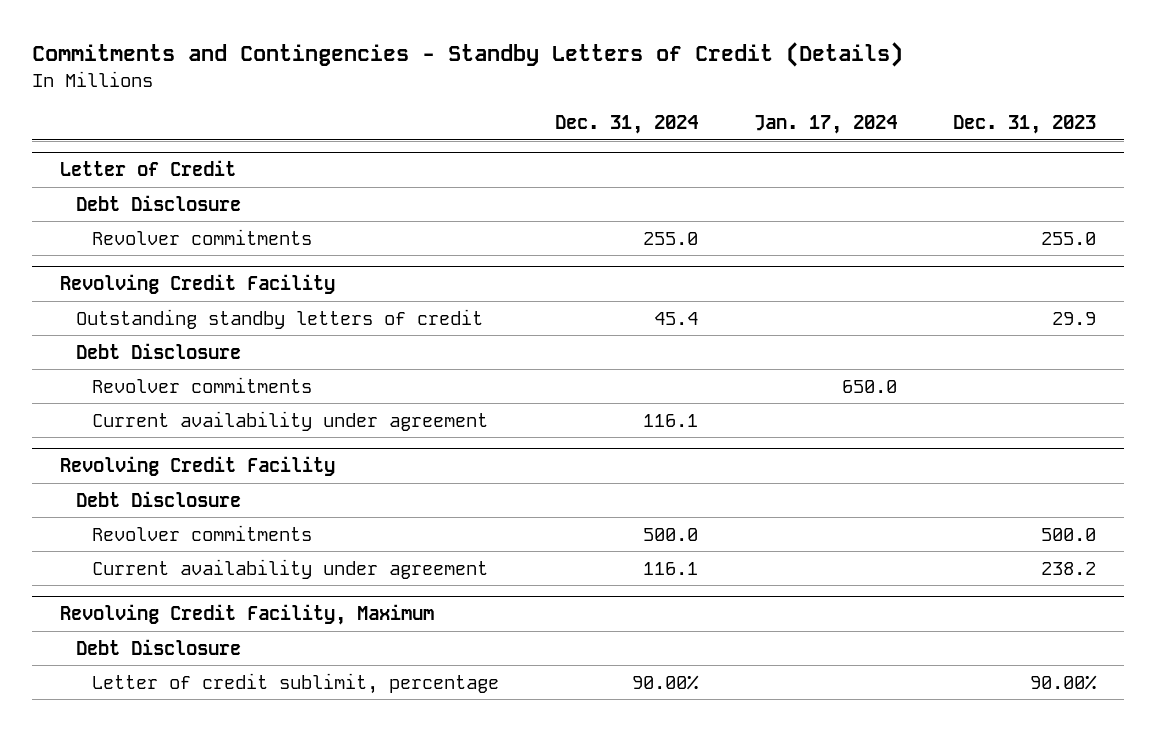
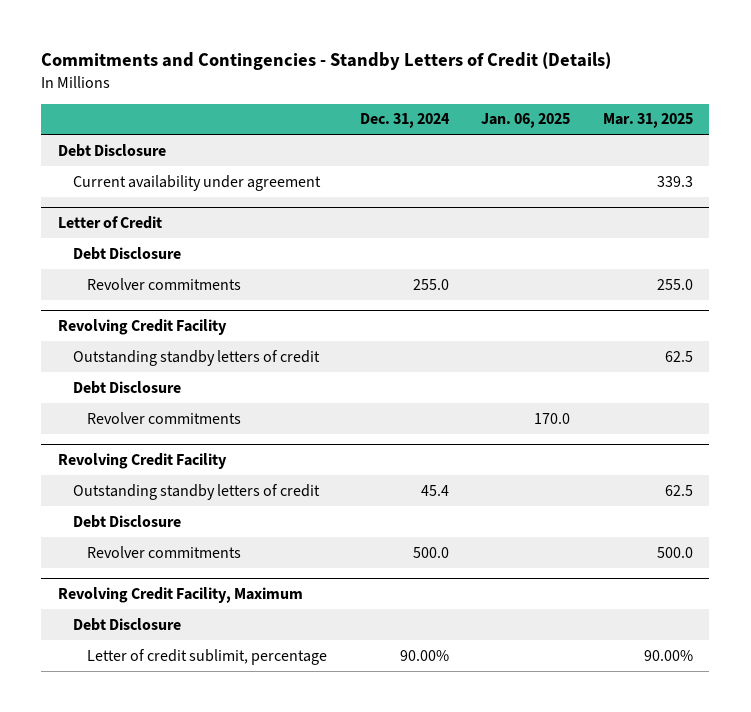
[754,115,898,135] Jan. 17, 2024 -> none
[953,115,1097,135] Dec. 31, 2023 -> none
none -> [481,113,571,129] Jan. 06, 2025
none -> [603,113,694,129] Mar. 31, 2025
none -> [57,143,166,157] Debt Disclosure
none -> [72,174,321,191] Current availability under agreement
none -> [72,349,320,366] Outstanding standby letters of credit
[92,410,489,431] Current availability under agreement -> none
[75,308,483,329] Outstanding standby letters of credit -> [72,483,320,500] Outstanding standby letters of credit
[92,558,489,579] Current availability under agreement -> none

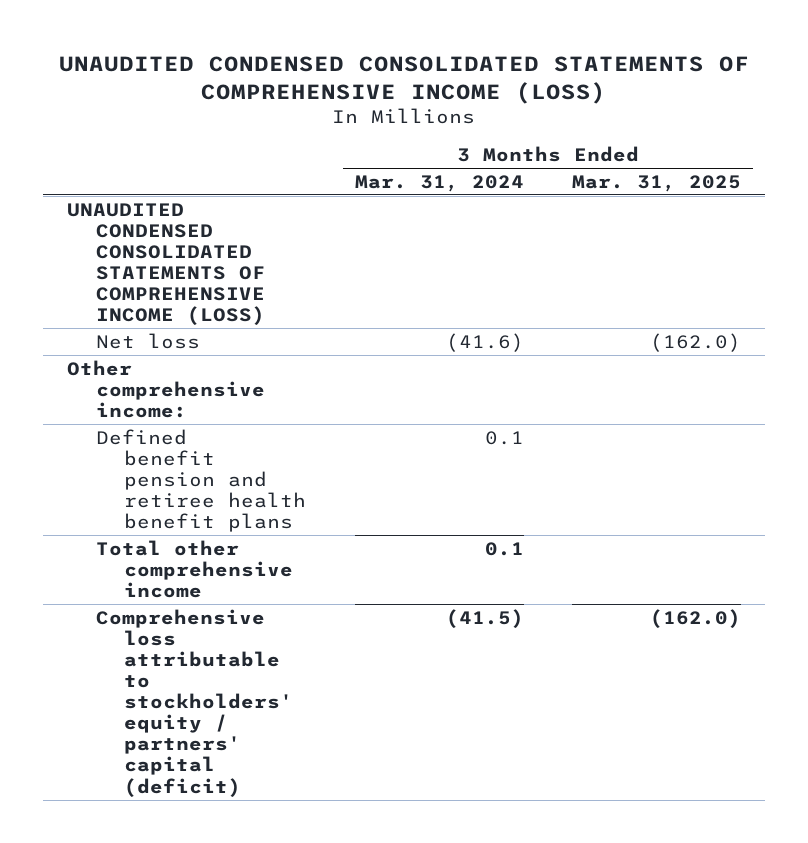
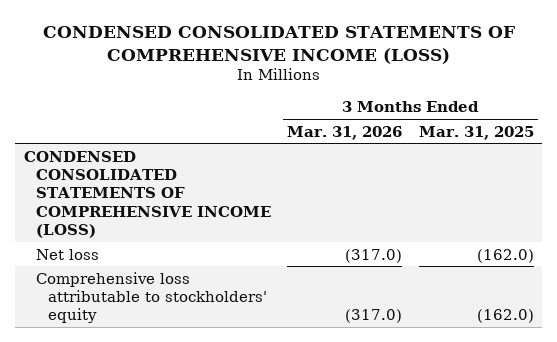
[59,56,750,105] UNAUDITED CONDENSED CONSOLIDATED STATEMENTS OF COMPREHENSIVE INCOME (LOSS) -> [42,25,515,64] CONDENSED CONSOLIDATED STATEMENTS OF COMPREHENSIVE INCOME (LOSS)
[354,174,524,192] Mar. 31, 2024 -> none
none -> [287,125,403,140] Mar. 31, 2026
[67,202,265,326] UNAUDITED CONDENSED CONSOLIDATED STATEMENTS OF COMPREHENSIVE INCOME (LOSS) -> [23,150,271,239] CONDENSED CONSOLIDATED STATEMENTS OF COMPREHENSIVE INCOME (LOSS)
[67,359,265,418] Other comprehensive income: -> none
[95,428,307,533] Defined benefit pension and retiree health benefit plans -> none
[95,539,294,598] Total other comprehensive income -> none
[95,608,294,797] Comprehensive loss attributable to stockholders' equity / partners' capital (deficit) -> [35,271,268,324] Comprehensive loss attributable to stockholders' equity

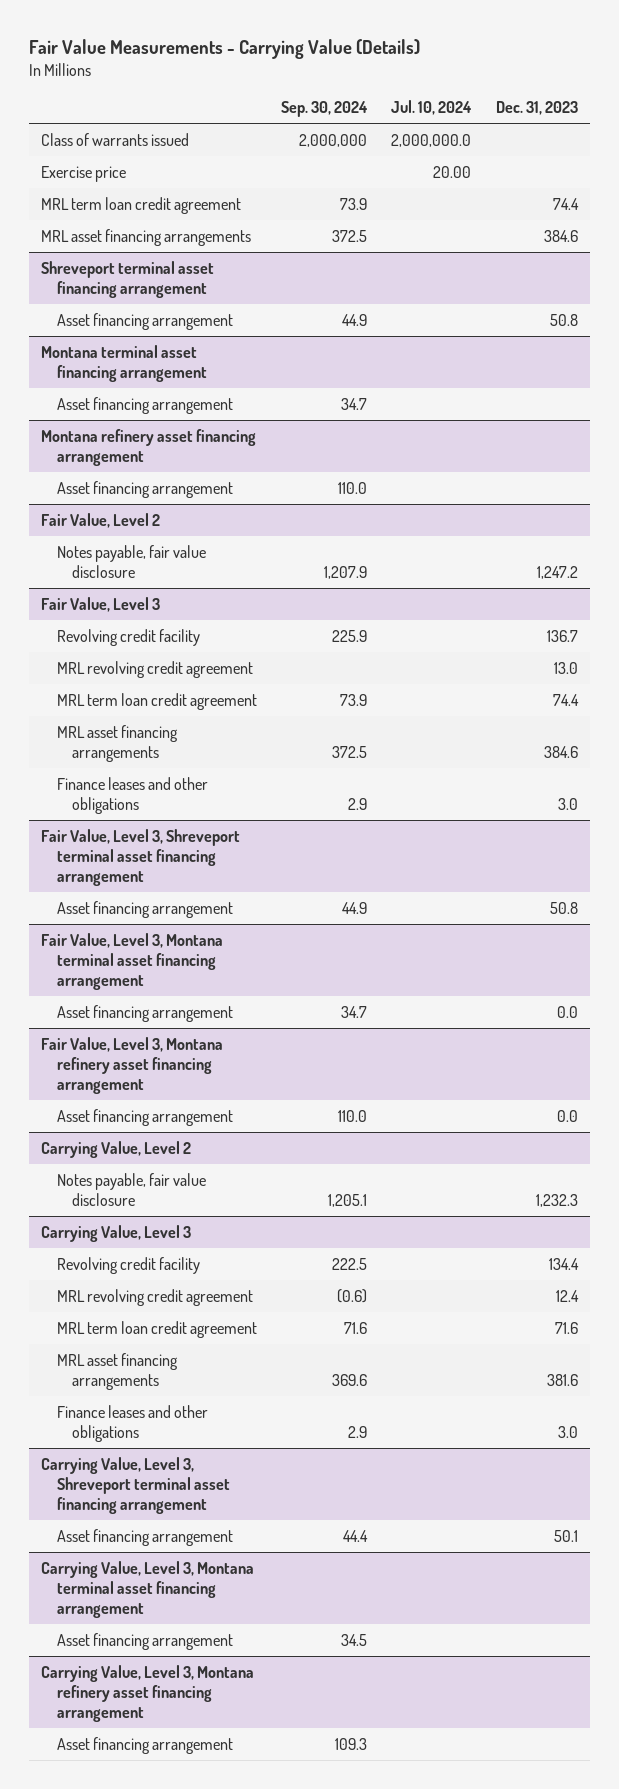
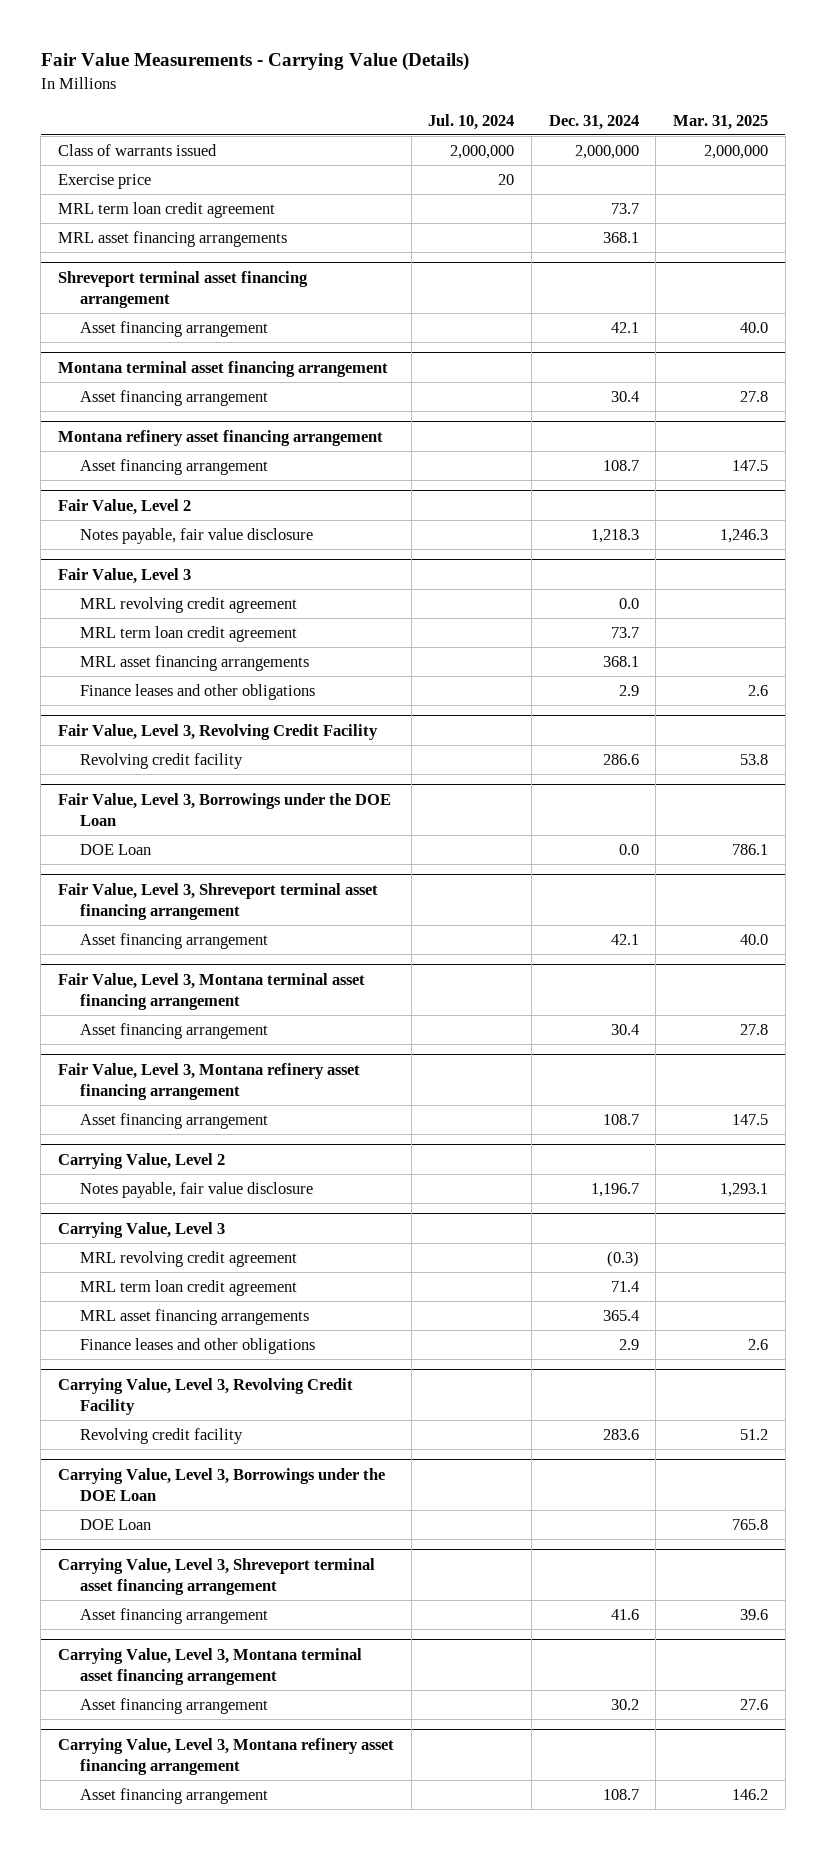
[281,101,369,118] Sep. 30, 2024 -> none
[495,101,578,116] Dec. 31, 2023 -> none
none -> [548,114,639,130] Dec. 31, 2024
none -> [672,114,768,130] Mar. 31, 2025
[391,133,472,147] 2,000,000.0 -> [450,145,515,160] 2,000,000
[433,165,472,178] 20.00 -> [498,174,515,186] 20
[56,628,200,646] Revolving credit facility -> none
none -> [57,723,378,740] Fair Value, Level 3, Revolving Credit Facility
none -> [80,753,244,770] Revolving credit facility
none -> [57,792,391,826] Fair Value, Level 3, Borrowings under the DOE Loan
none -> [80,844,152,856] DOE Loan
[56,1256,200,1274] Revolving credit facility -> none
none -> [57,1377,353,1415] Carrying Value, Level 3, Revolving Credit Facility
none -> [80,1428,244,1445] Revolving credit facility
none -> [57,1467,385,1501] Carrying Value, Level 3, Borrowings under the DOE Loan
none -> [80,1519,152,1531] DOE Loan

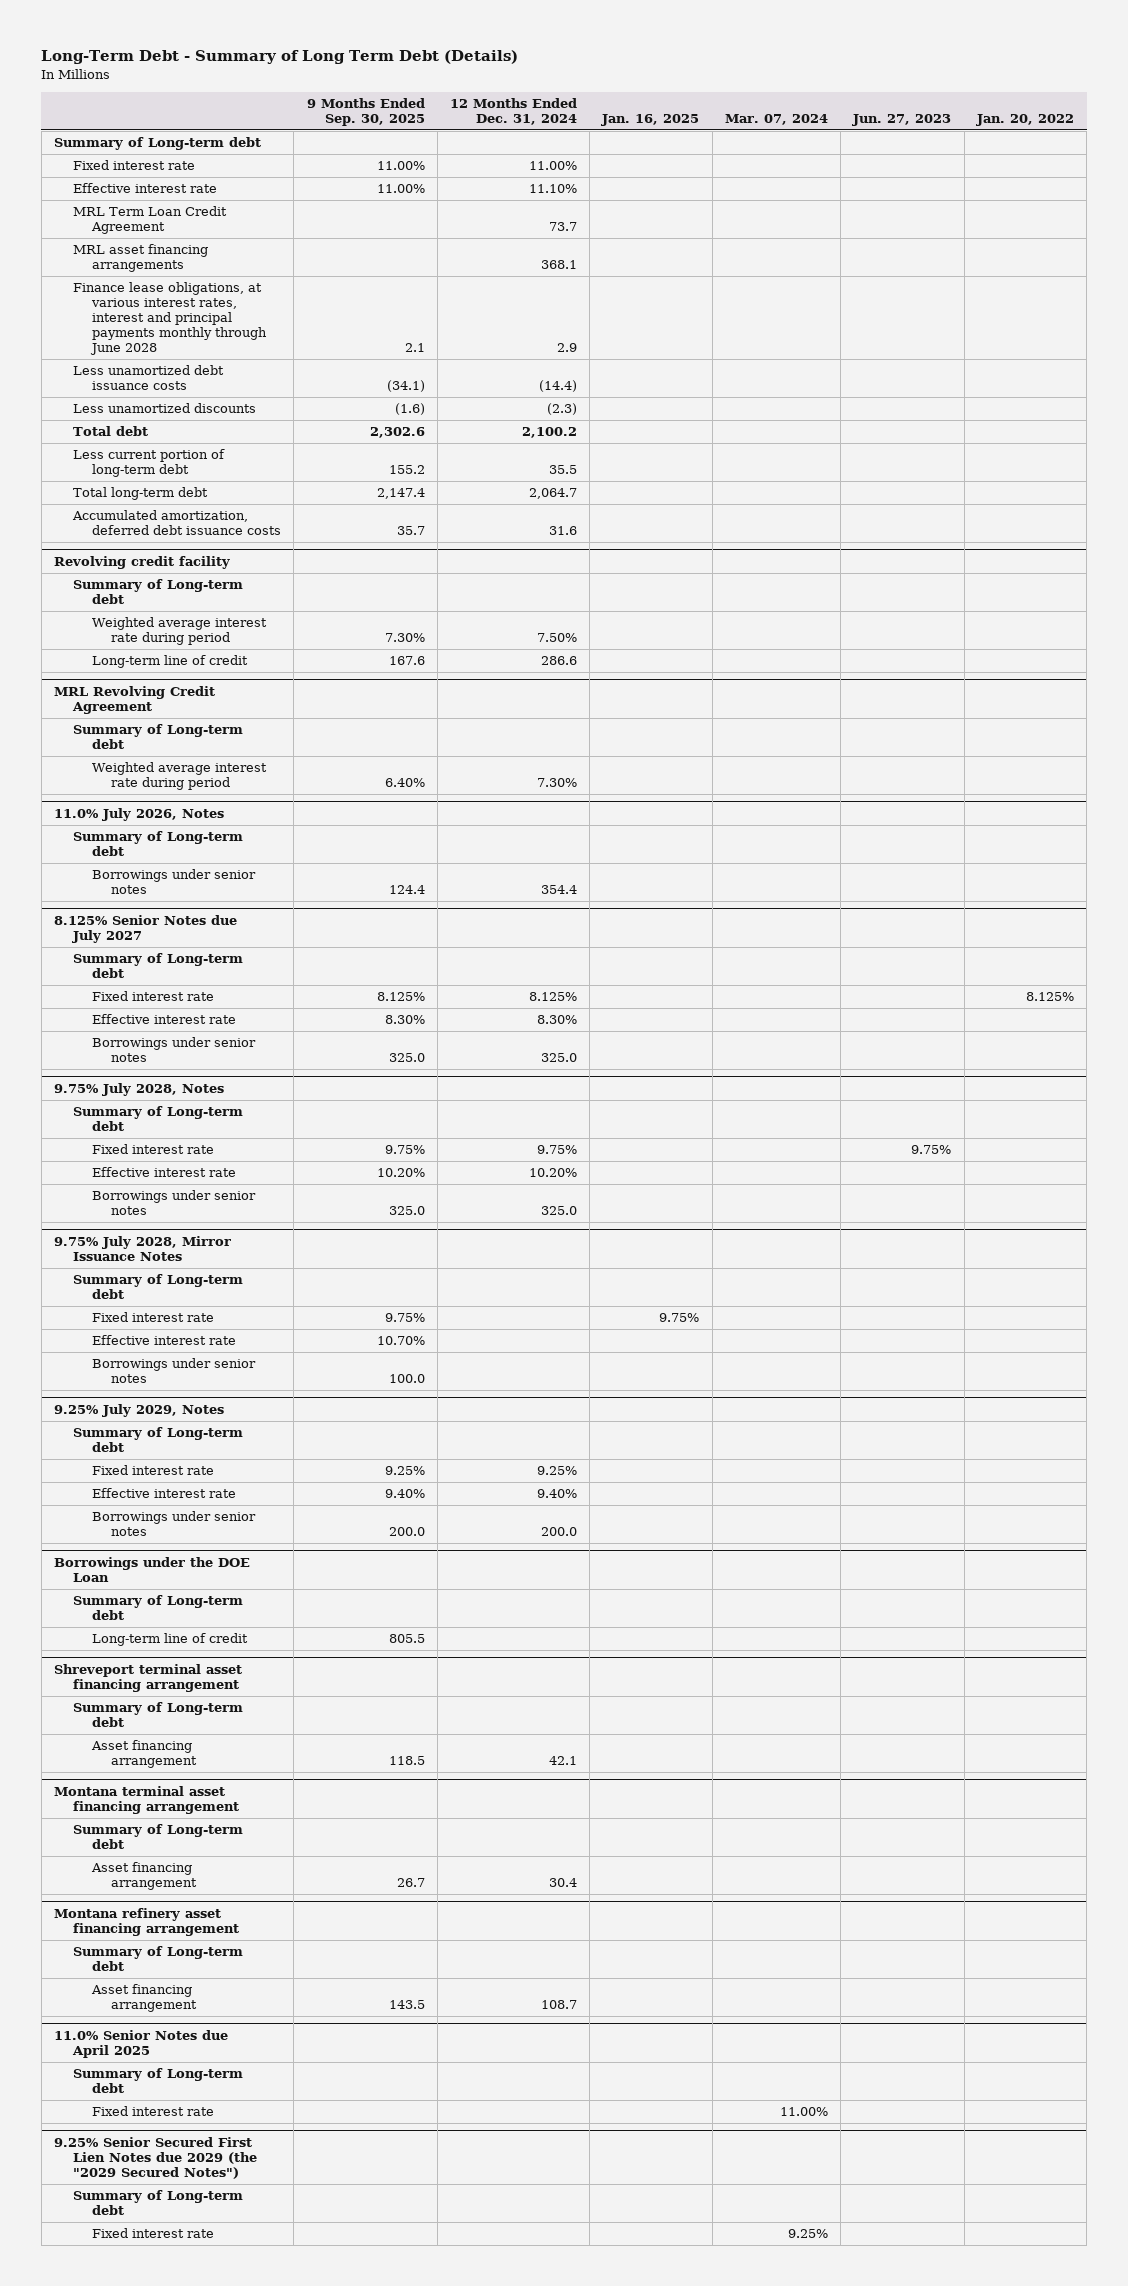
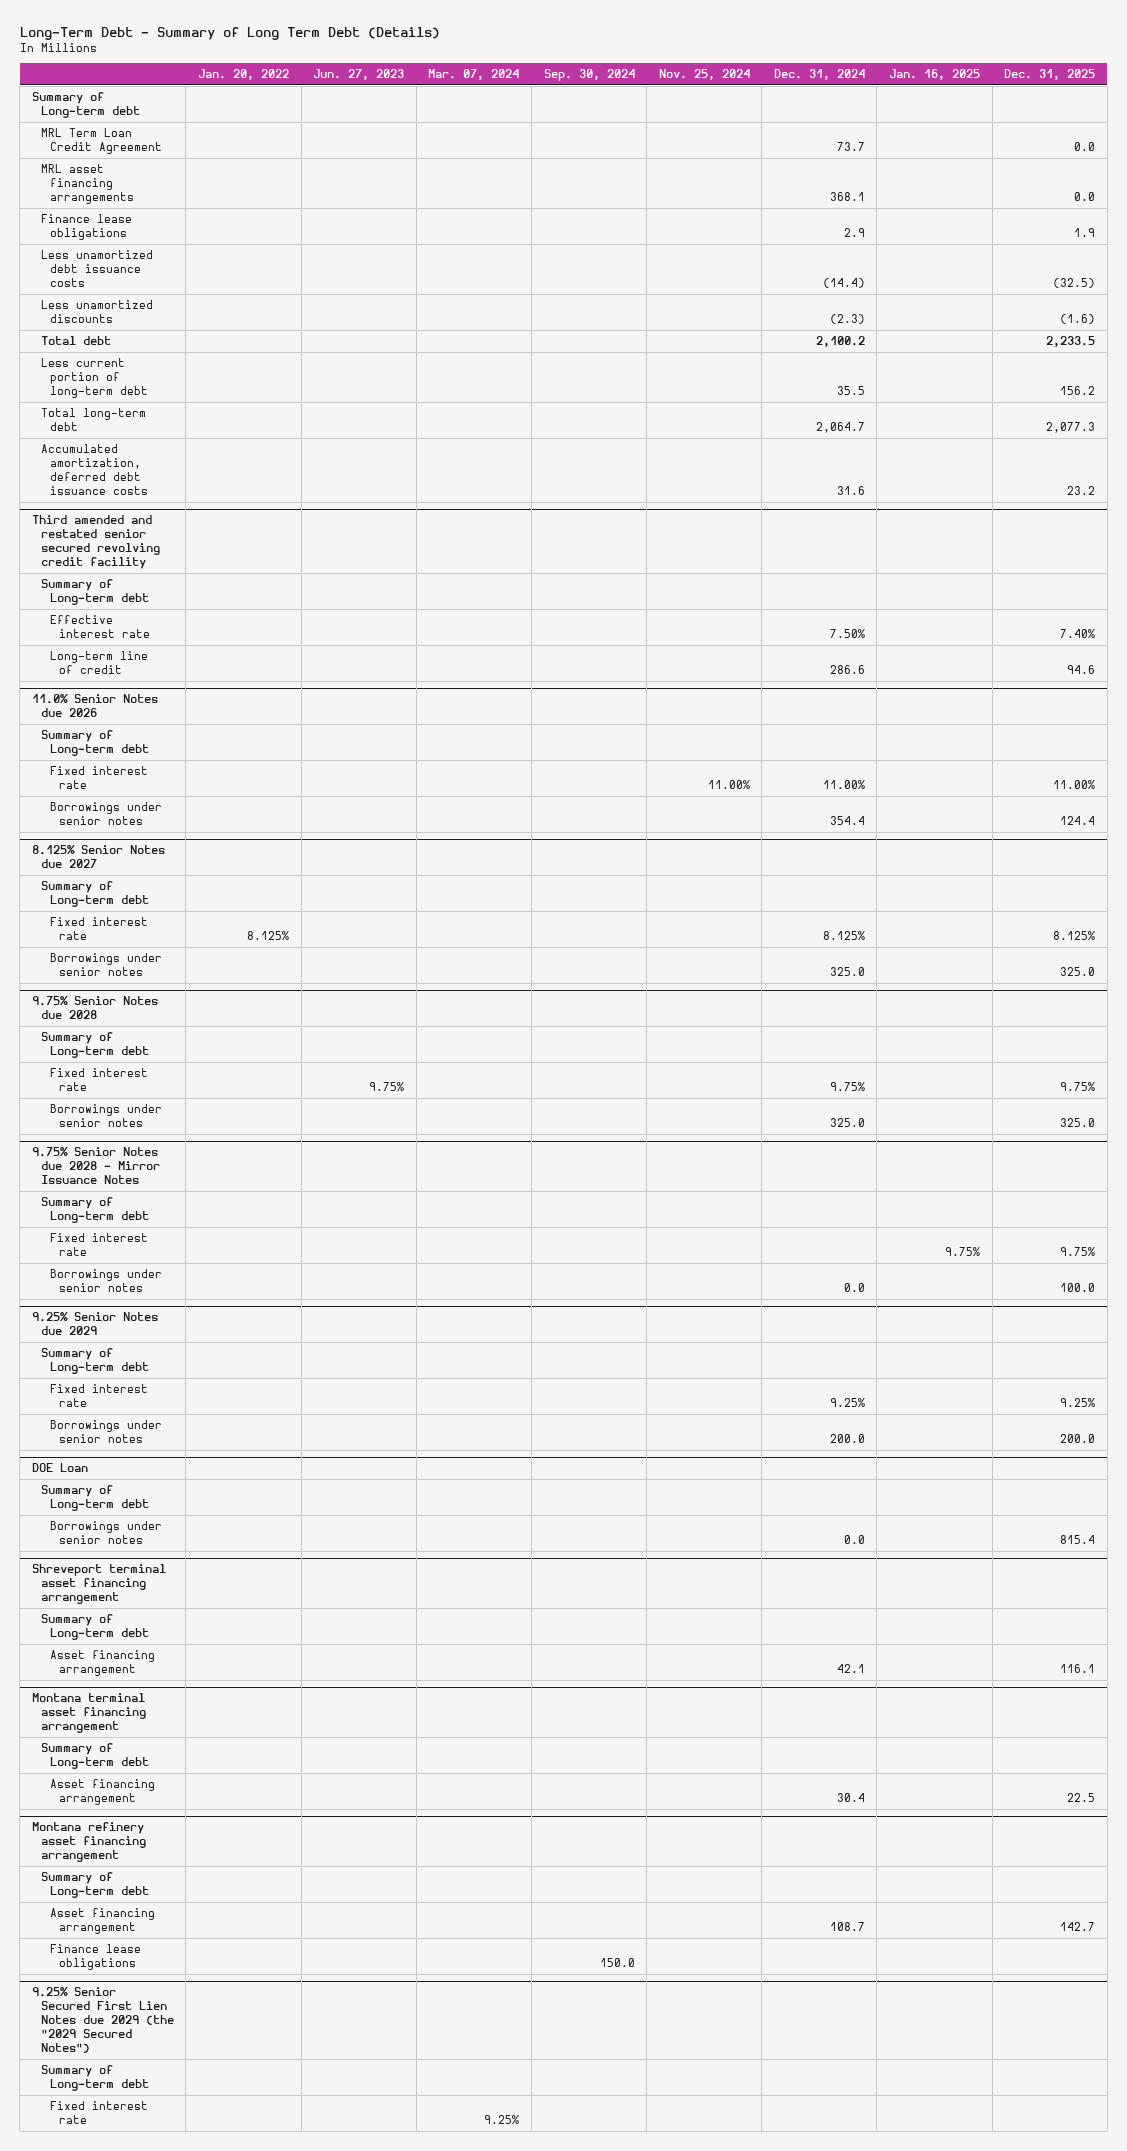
[306,98,425,127] 9 Months Ended Sep. 30, 2025 -> none
[450,98,578,126] 12 Months Ended Dec. 31, 2024 -> none
none -> [543,68,635,81] Sep. 30, 2024
none -> [658,68,750,80] Nov. 25, 2024
none -> [773,68,865,80] Dec. 31, 2024
none -> [1004,68,1096,80] Dec. 31, 2025
[73,160,196,171] Fixed interest rate -> none
[73,183,218,194] Effective interest rate -> none
[73,282,268,356] Finance lease obligations, at various interest rates, interest and principal payments monthly through June 2028 -> [40,214,132,241] Finance lease obligations
[54,555,231,569] Revolving credit facility -> [31,515,160,570] Third amended and restated senior secured revolving credit facility
[92,617,268,646] Weighted average interest rate during period -> none
none -> [49,615,150,639] Effective interest rate
[54,685,216,714] MRL Revolving Credit Agreement -> none
[73,724,244,750] Summary of Long-term debt -> none
[92,762,268,791] Weighted average interest rate during period -> none
[54,807,225,821] 11.0% July 2026, Notes -> [31,694,158,718] 11.0% Senior Notes due 2026
none -> [49,766,148,790] Fixed interest rate
[54,914,238,943] 8.125% Senior Notes due July 2027 -> [31,845,165,869] 8.125% Senior Notes due 2027
[92,1014,237,1025] Effective interest rate -> none
[54,1082,225,1096] 9.75% July 2028, Notes -> [31,996,158,1020] 9.75% Senior Notes due 2028
[92,1167,237,1178] Effective interest rate -> none
[54,1235,232,1261] 9.75% July 2028, Mirror Issuance Notes -> [31,1147,160,1185] 9.75% Senior Notes due 2028 - Mirror Issuance Notes
[92,1335,237,1346] Effective interest rate -> none
[54,1403,225,1417] 9.25% July 2029, Notes -> [31,1312,158,1336] 9.25% Senior Notes due 2029
[92,1488,237,1499] Effective interest rate -> none
[54,1556,251,1582] Borrowings under the DOE Loan -> [31,1463,88,1473] DOE Loan
[92,1633,249,1647] Long-term line of credit -> none
none -> [49,1521,162,1545] Borrowings under senior notes
[54,2029,229,2058] 11.0% Senior Notes due April 2025 -> none
[73,2068,244,2094] Summary of Long-term debt -> none
[92,2106,215,2117] Fixed interest rate -> none
none -> [49,1944,141,1971] Finance lease obligations

